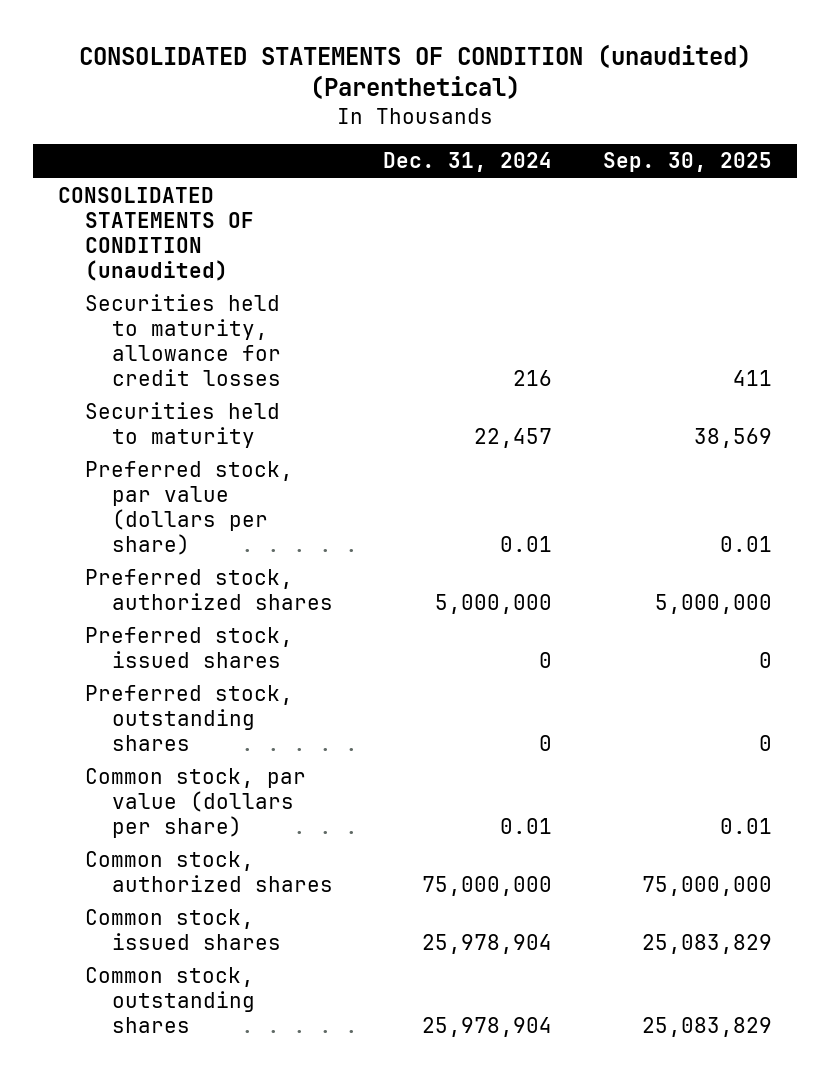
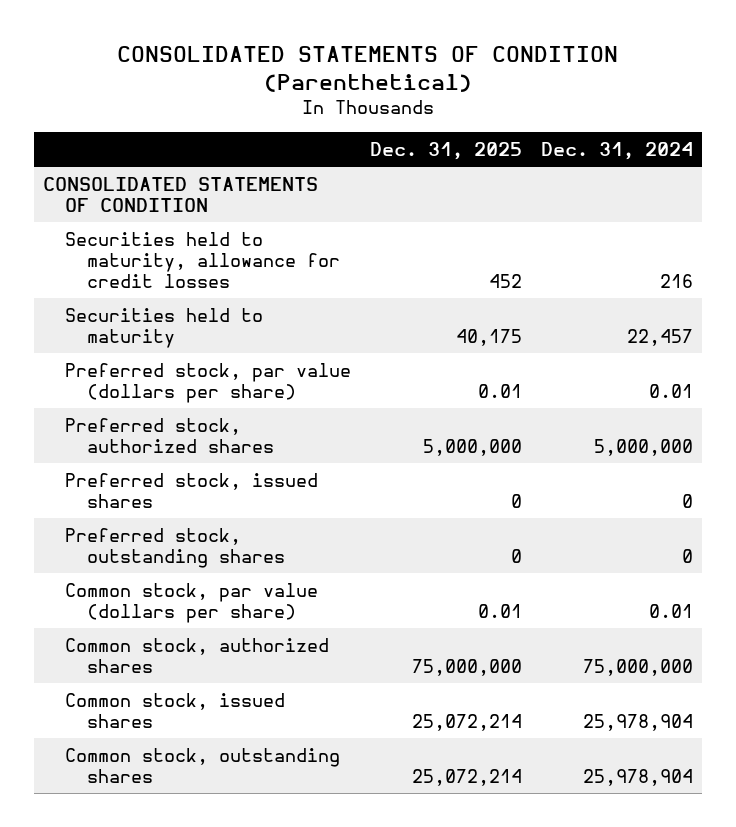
[79,43,752,100] CONSOLIDATED STATEMENTS OF CONDITION (unaudited) (Parenthetical) -> [117,45,619,92] CONSOLIDATED STATEMENTS OF CONDITION (Parenthetical)
[602,152,772,173] Sep. 30, 2025 -> none
none -> [369,142,522,161] Dec. 31, 2025
[58,187,255,281] CONSOLIDATED STATEMENTS OF CONDITION (unaudited) -> [43,176,319,212] CONSOLIDATED STATEMENTS OF CONDITION

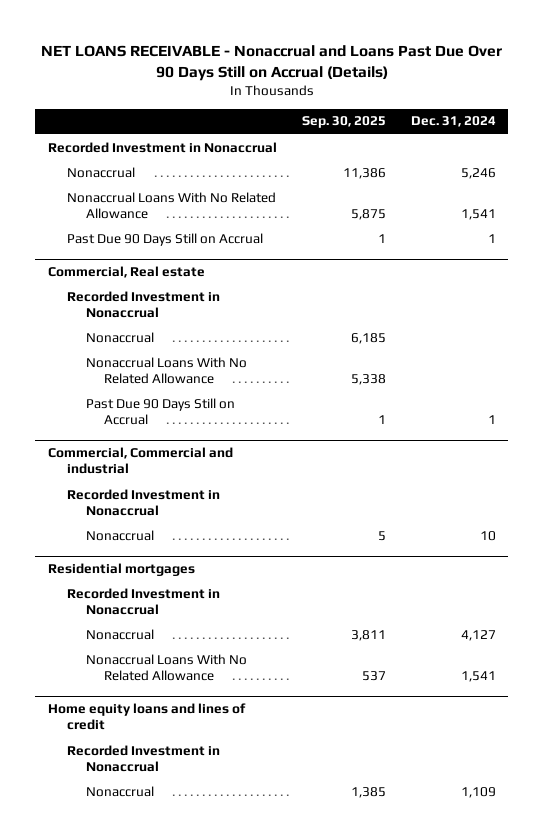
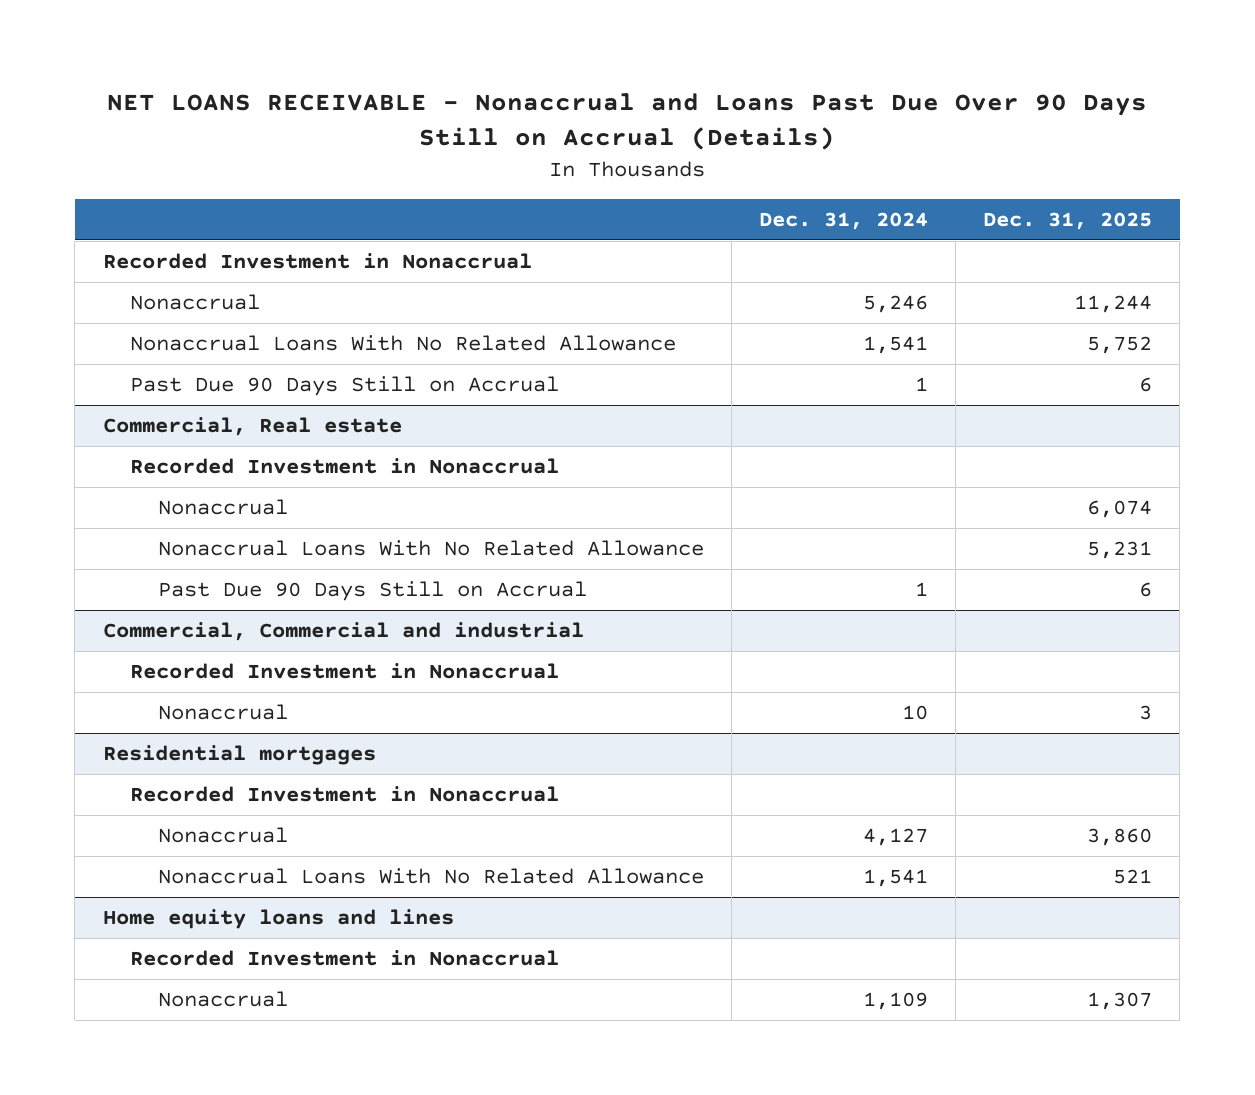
[301,116,386,129] Sep. 30, 2025 -> none
none -> [983,212,1153,231] Dec. 31, 2025
[47,703,246,731] Home equity loans and lines of credit -> [102,909,454,930] Home equity loans and lines

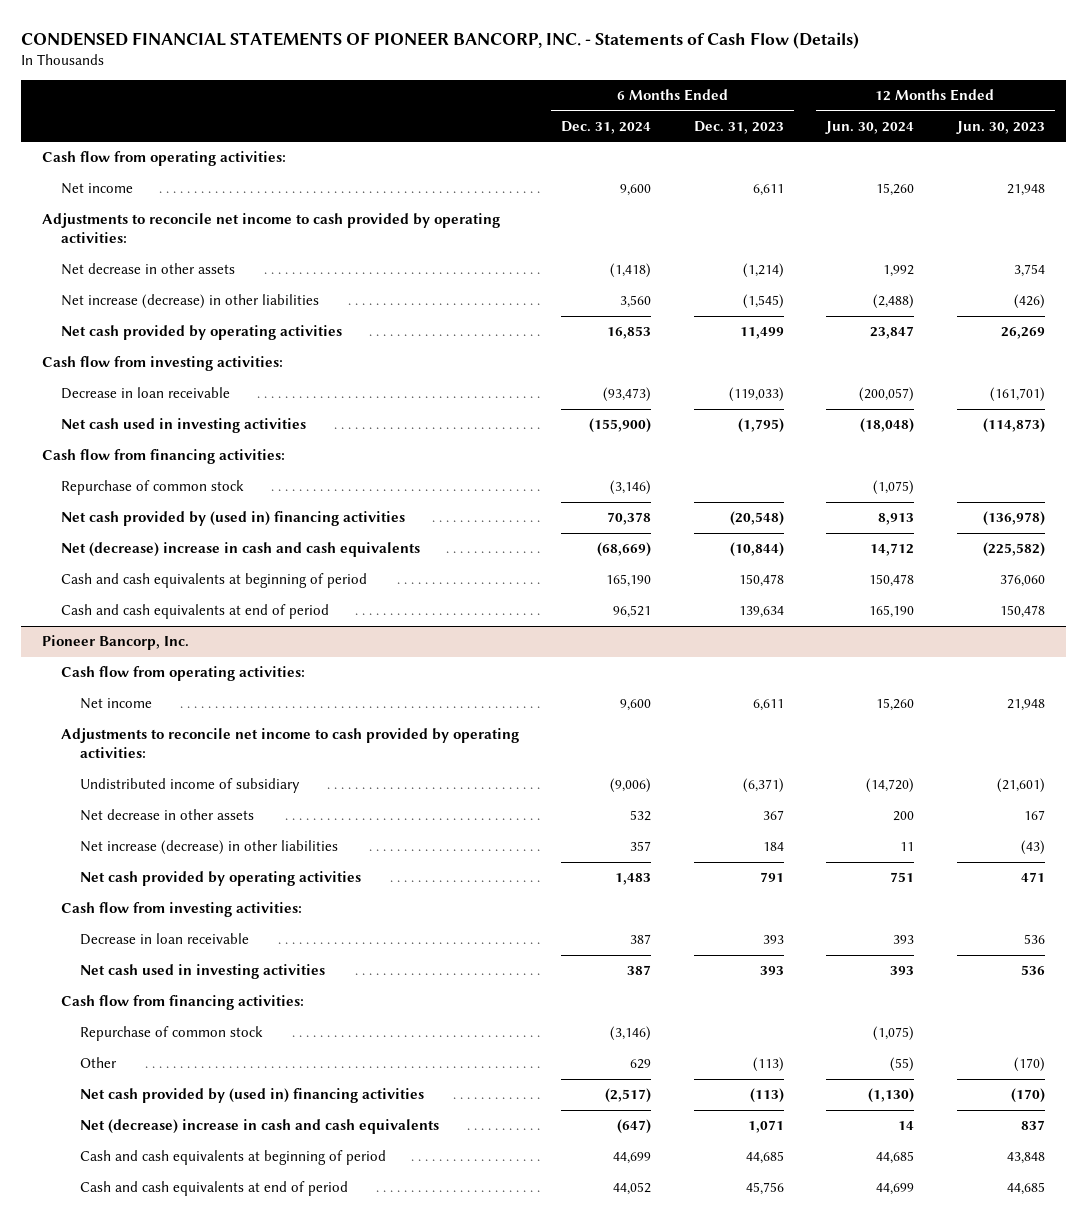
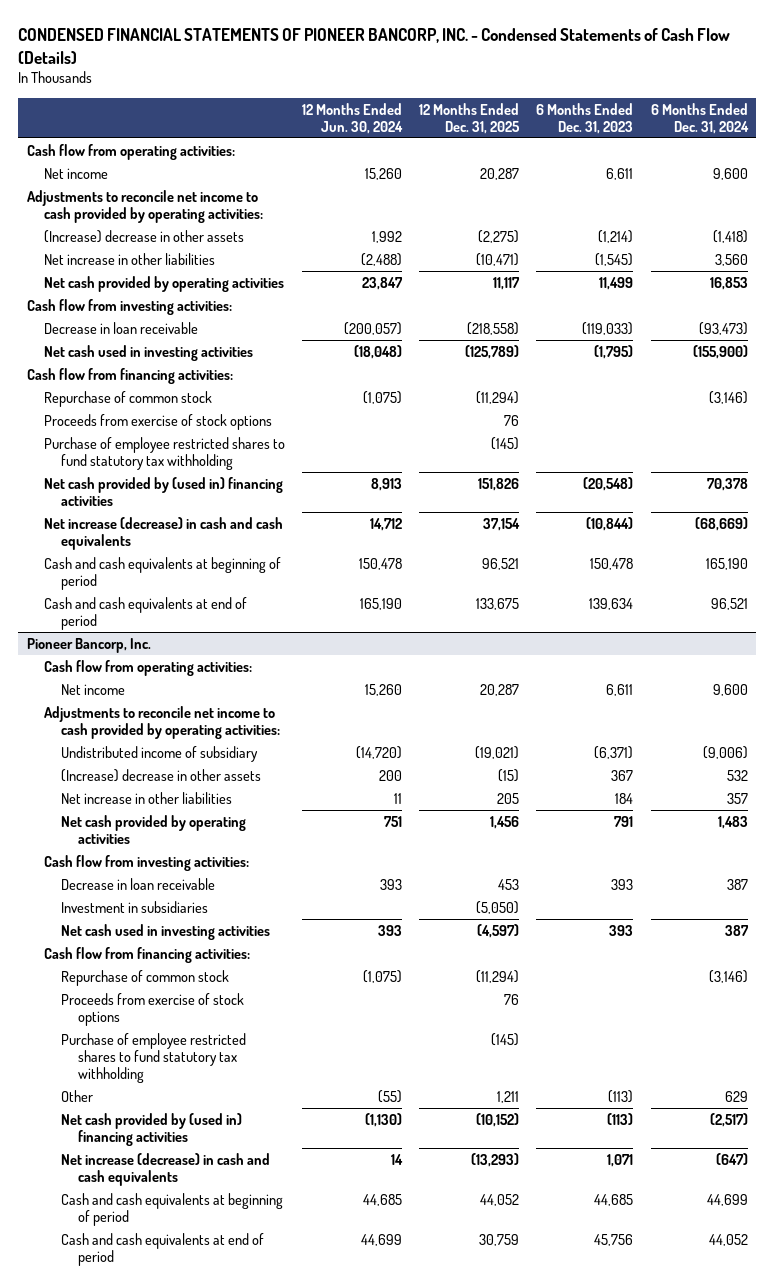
[21,31,860,49] CONDENSED FINANCIAL STATEMENTS OF PIONEER BANCORP, INC. - Statements of Cash Flow (Details) -> [18,27,731,64] CONDENSED FINANCIAL STATEMENTS OF PIONEER BANCORP, INC. - Condensed Statements of Cash Flow (Details)
[955,120,1045,134] Jun. 30, 2023 -> none
none -> [419,102,521,134] 12 Months Ended Dec. 31, 2025
[60,263,235,276] Net decrease in other assets -> [43,229,244,243] (Increase) decrease in other assets
[60,294,319,310] Net increase (decrease) in other liabilities -> [43,252,215,265] Net increase in other liabilities
none -> [43,413,272,430] Proceeds from exercise of stock options
none -> [43,436,285,470] Purchase of employee restricted shares to fund statutory tax withholding
[60,542,420,558] Net (decrease) increase in cash and cash equivalents -> [43,516,283,550] Net increase (decrease) in cash and cash equivalents
[79,809,254,822] Net decrease in other assets -> [61,768,262,782] (Increase) decrease in other assets
[79,840,338,856] Net increase (decrease) in other liabilities -> [61,791,233,804] Net increase in other liabilities
none -> [61,900,209,913] Investment in subsidiaries
none -> [61,992,245,1026] Proceeds from exercise of stock options
none -> [61,1032,247,1083] Purchase of employee restricted shares to fund statutory tax withholding
[79,1119,439,1135] Net (decrease) increase in cash and cash equivalents -> [61,1152,271,1186] Net increase (decrease) in cash and cash equivalents

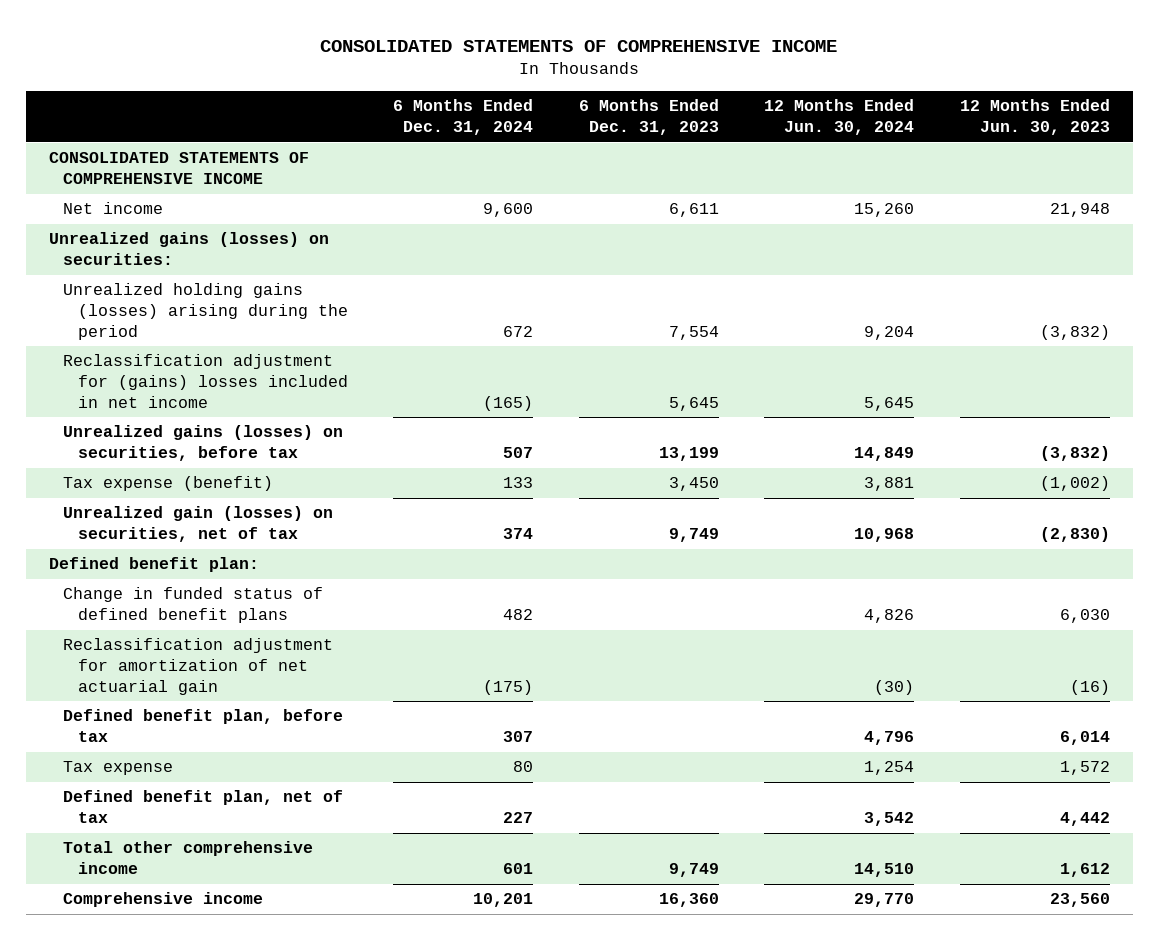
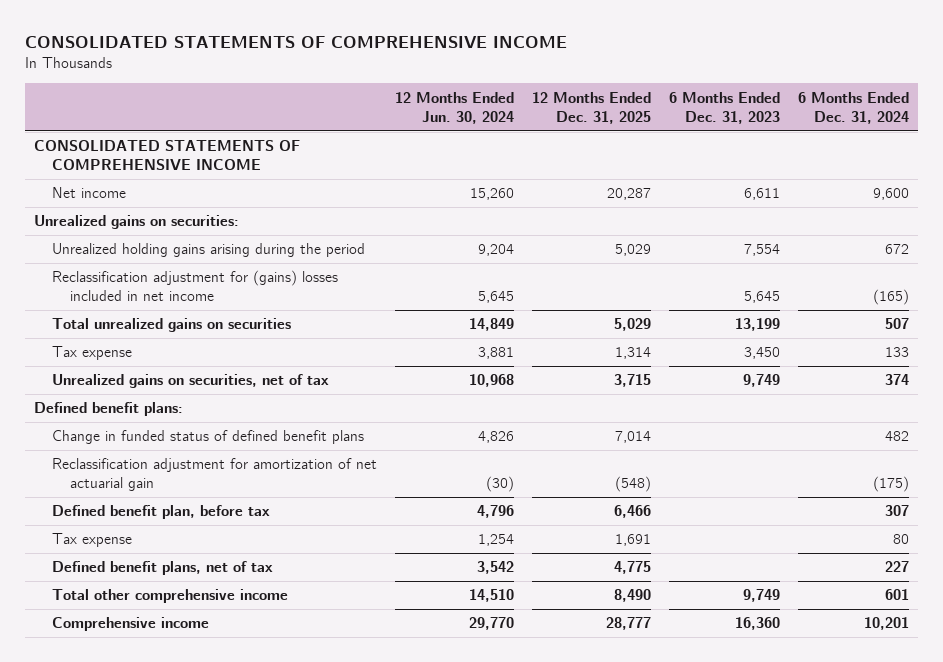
[959,99,1110,136] 12 Months Ended Jun. 30, 2023 -> none
none -> [532,91,652,124] 12 Months Ended Dec. 31, 2025
[48,232,329,266] Unrealized gains (losses) on securities: -> [34,215,240,230] Unrealized gains on securities:
[63,283,348,340] Unrealized holding gains (losses) arising during the period -> [52,243,366,258] Unrealized holding gains arising during the period
[63,425,344,462] Unrealized gains (losses) on securities, before tax -> [52,318,292,333] Total unrealized gains on securities
[63,476,274,492] Tax expense (benefit) -> [52,346,133,361] Tax expense
[63,506,334,543] Unrealized gain (losses) on securities, net of tax -> [52,374,330,389] Unrealized gains on securities, net of tax
[48,557,259,573] Defined benefit plan: -> [34,402,184,417] Defined benefit plans:
[63,790,344,824] Defined benefit plan, net of tax -> [52,561,274,576] Defined benefit plans, net of tax

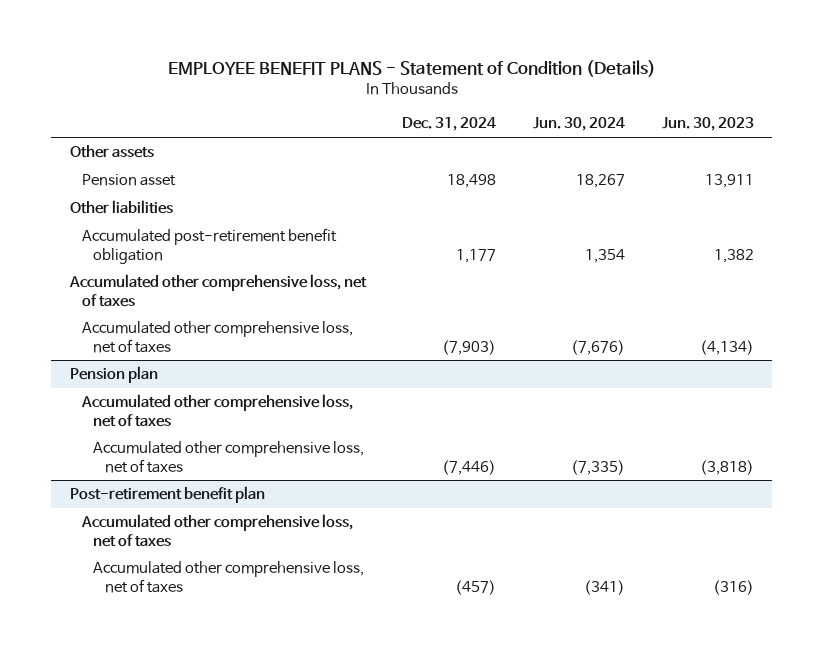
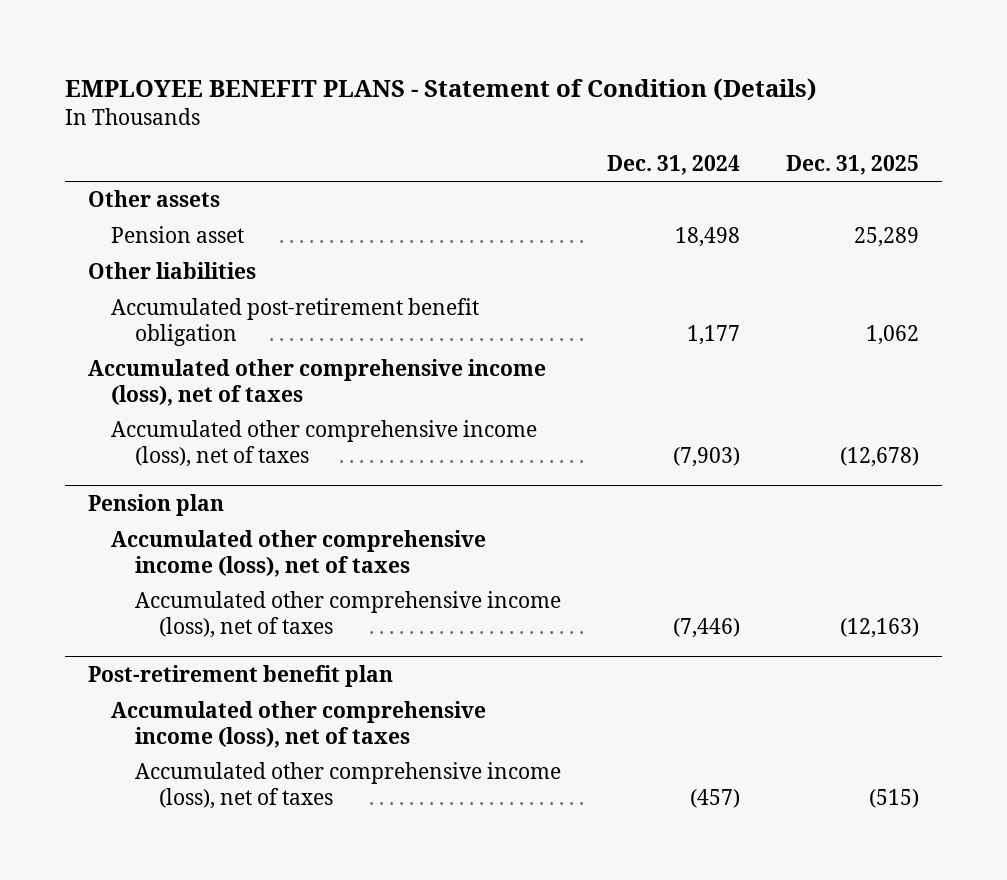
[533,117,626,132] Jun. 30, 2024 -> none
[661,117,754,132] Jun. 30, 2023 -> none
none -> [785,155,919,176] Dec. 31, 2025
[68,274,367,307] Accumulated other comprehensive loss, net of taxes -> [87,359,546,407] Accumulated other comprehensive income (loss), net of taxes
[81,321,353,353] Accumulated other comprehensive loss, net of taxes -> [111,420,538,468] Accumulated other comprehensive income (loss), net of taxes
[80,394,353,427] Accumulated other comprehensive loss, net of taxes -> [111,530,487,578] Accumulated other comprehensive income (loss), net of taxes
[93,441,365,473] Accumulated other comprehensive loss, net of taxes -> [135,591,562,639] Accumulated other comprehensive income (loss), net of taxes
[80,514,353,547] Accumulated other comprehensive loss, net of taxes -> [111,701,487,749] Accumulated other comprehensive income (loss), net of taxes
[93,561,365,593] Accumulated other comprehensive loss, net of taxes -> [135,762,562,810] Accumulated other comprehensive income (loss), net of taxes

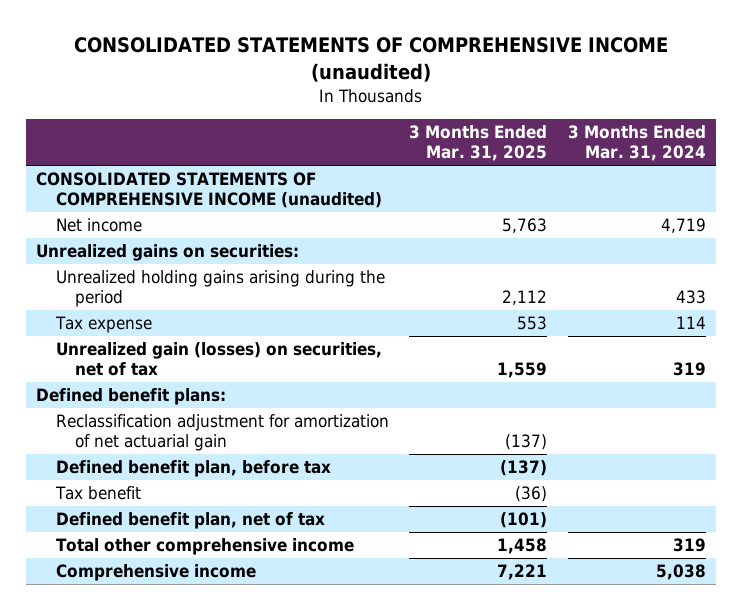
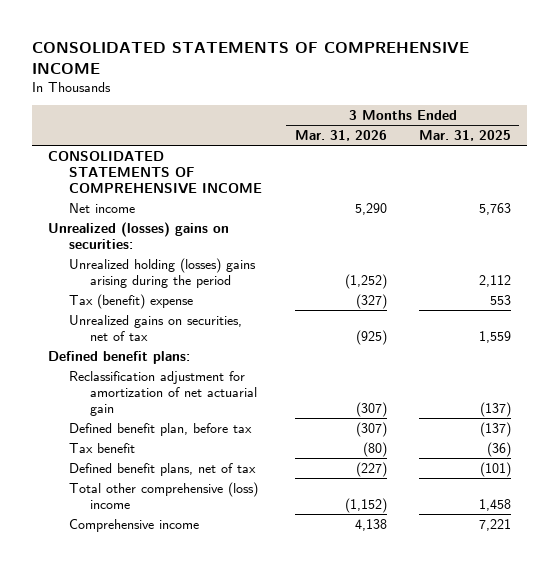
[74,37,669,83] CONSOLIDATED STATEMENTS OF COMPREHENSIVE INCOME (unaudited) -> [32,42,470,74] CONSOLIDATED STATEMENTS OF COMPREHENSIVE INCOME
[568,125,707,162] 3 Months Ended Mar. 31, 2024 -> none
none -> [294,130,387,142] Mar. 31, 2026
[36,172,382,209] CONSOLIDATED STATEMENTS OF COMPREHENSIVE INCOME (unaudited) -> [48,150,263,194] CONSOLIDATED STATEMENTS OF COMPREHENSIVE INCOME
[36,244,300,262] Unrealized gains on securities: -> [48,221,230,249] Unrealized (losses) gains on securities:
[55,270,385,308] Unrealized holding gains arising during the period -> [69,257,257,288] Unrealized holding (losses) gains arising during the period
[54,316,152,334] Tax expense -> [69,293,194,309] Tax (benefit) expense
[55,342,382,377] Unrealized gain (losses) on securities, net of tax -> [69,314,243,341] Unrealized gains on securities, net of tax
[55,512,325,530] Defined benefit plan, net of tax -> [69,462,257,476] Defined benefit plans, net of tax
[55,538,354,556] Total other comprehensive income -> [69,481,259,509] Total other comprehensive (loss) income

